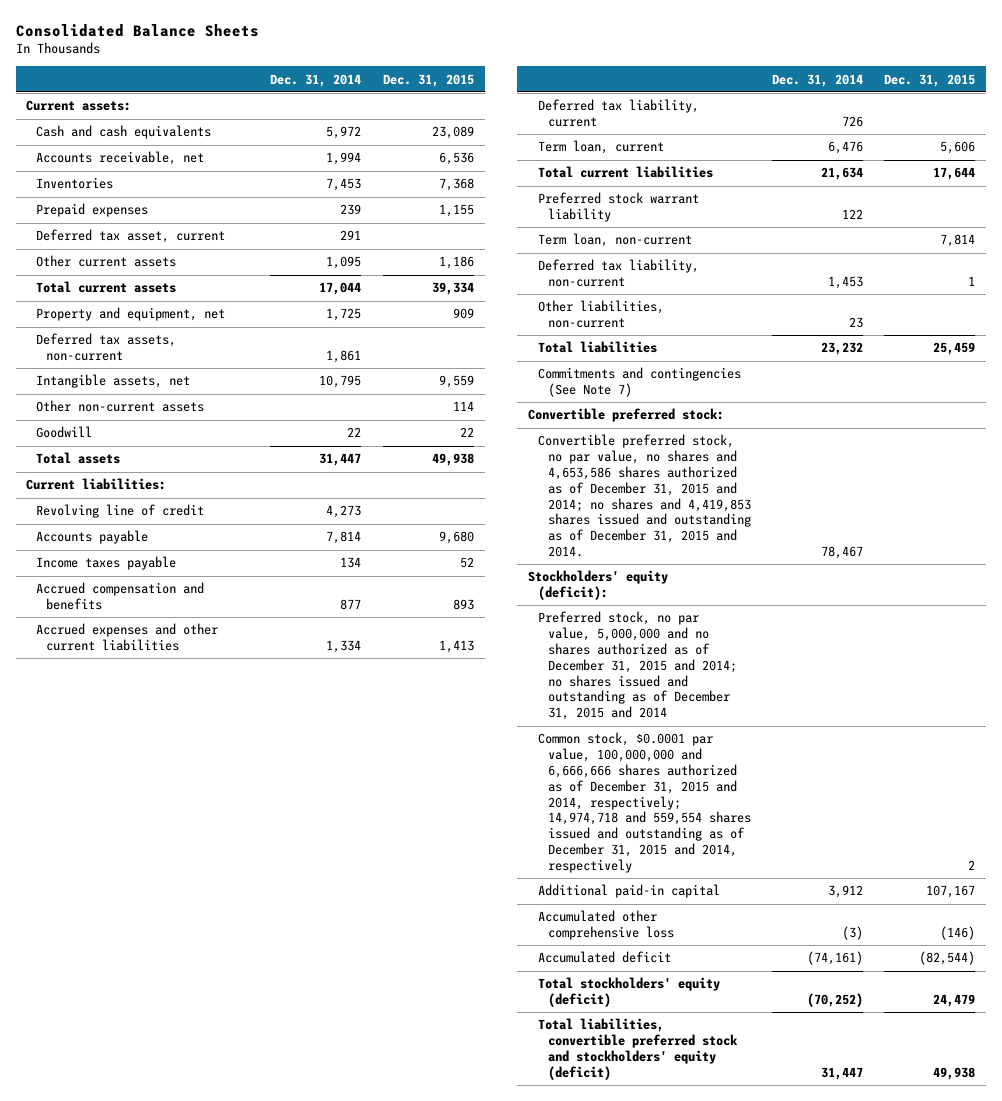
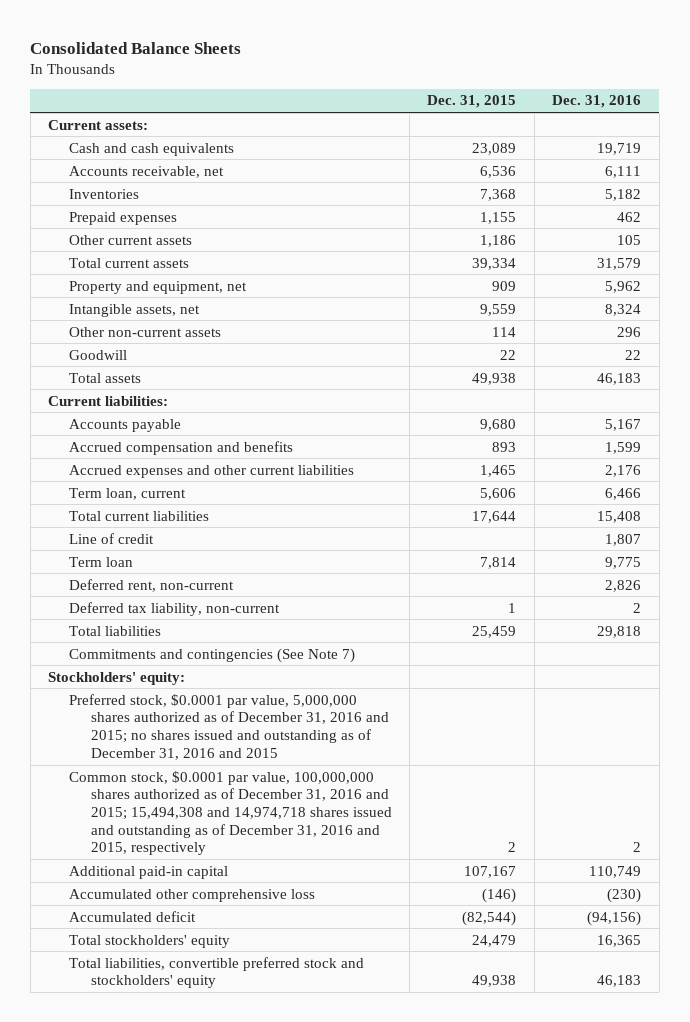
[270,73,362,87] Dec. 31, 2014 -> none
none -> [552,95,642,109] Dec. 31, 2016
[36,229,226,244] Deferred tax asset, current -> none
[36,333,177,362] Deferred tax assets, non-current -> none
[36,504,205,519] Revolving line of credit -> none
[36,556,177,571] Income taxes payable -> none
[537,99,699,128] Deferred tax liability, current -> none
[438,640,474,654] 1,413 -> [480,464,517,477] 1,465
[537,192,699,223] Preferred stock warrant liability -> none
none -> [69,532,155,544] Line of credit
[537,233,692,248] Term loan, non-current -> [69,556,134,567] Term loan
none -> [69,578,235,592] Deferred rent, non-current
[537,300,664,329] Other liabilities, non-current -> none
[527,408,724,423] Convertible preferred stock: -> none
[537,434,751,558] Convertible preferred stock, no par value, no shares and 4,653,586 shares authorized as of December 31, 2015 and 2014; no shares and 4,419,853 shares issued and outstanding as of December 31, 2015 and 2014. -> none
[527,570,668,601] Stockholders' equity (deficit): -> [48,671,186,685] Stockholders' equity:
[537,611,737,721] Preferred stock, no par value, 5,000,000 and no shares authorized as of December 31, 2015 and 2014; no shares issued and outstanding as of December 31, 2015 and 2014 -> [69,693,389,760] Preferred stock, $0.0001 par value, 5,000,000 shares authorized as of December 31, 2016 and 2015; no shares issued and outstanding as of December 31, 2016 and 2015
[537,732,751,873] Common stock, $0.0001 par value, 100,000,000 and 6,666,666 shares authorized as of December 31, 2015 and 2014, respectively; 14,974,718 and 559,554 shares issued and outstanding as of December 31, 2015 and 2014, respectively -> [69,770,392,856] Common stock, $0.0001 par value, 100,000,000 shares authorized as of December 31, 2016 and 2015; 15,494,308 and 14,974,718 shares issued and outstanding as of December 31, 2016 and 2015, respectively
[537,977,720,1008] Total stockholders' equity (deficit) -> [69,934,231,948] Total stockholders' equity
[537,1018,738,1080] Total liabilities, convertible preferred stock and stockholders' equity (deficit) -> [69,956,365,989] Total liabilities, convertible preferred stock and stockholders' equity

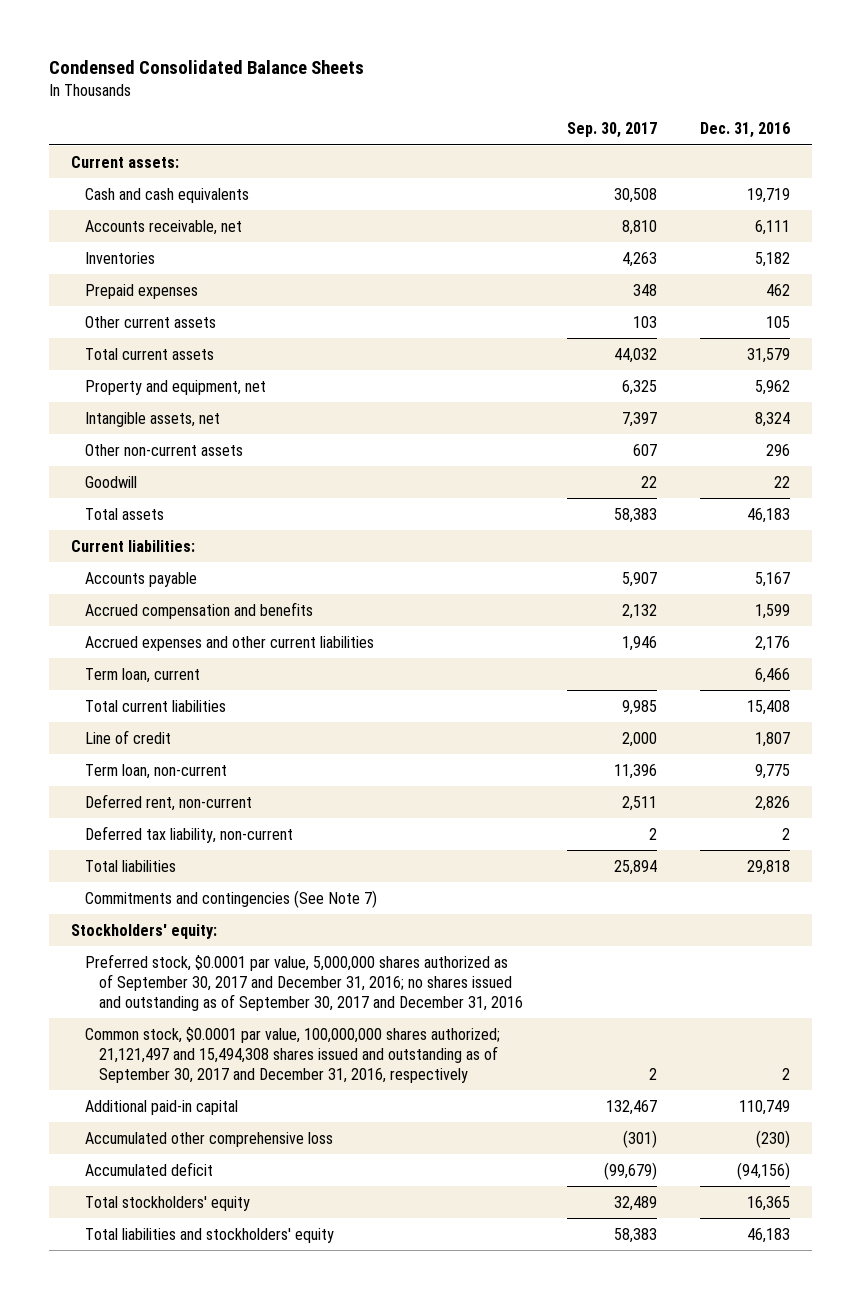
[30,41,242,54] Consolidated Balance Sheets -> [49,60,365,75] Condensed Consolidated Balance Sheets
[427,95,517,109] Dec. 31, 2015 -> none
none -> [566,122,657,139] Sep. 30, 2017
[69,556,134,567] Term loan -> [85,763,228,779] Term loan, non-current
[69,693,389,760] Preferred stock, $0.0001 par value, 5,000,000 shares authorized as of December 31, 2016 and 2015; no shares issued and outstanding as of December 31, 2016 and 2015 -> [85,953,523,1011] Preferred stock, $0.0001 par value, 5,000,000 shares authorized as of September 30, 2017 and December 31, 2016; no shares issued and outstanding as of September 30, 2017 and December 31, 2016
[69,770,392,856] Common stock, $0.0001 par value, 100,000,000 shares authorized as of December 31, 2016 and 2015; 15,494,308 and 14,974,718 shares issued and outstanding as of December 31, 2016 and 2015, respectively -> [85,1026,501,1083] Common stock, $0.0001 par value, 100,000,000 shares authorized; 21,121,497 and 15,494,308 shares issued and outstanding as of September 30, 2017 and December 31, 2016, respectively
[69,956,365,989] Total liabilities, convertible preferred stock and stockholders' equity -> [85,1227,335,1243] Total liabilities and stockholders' equity

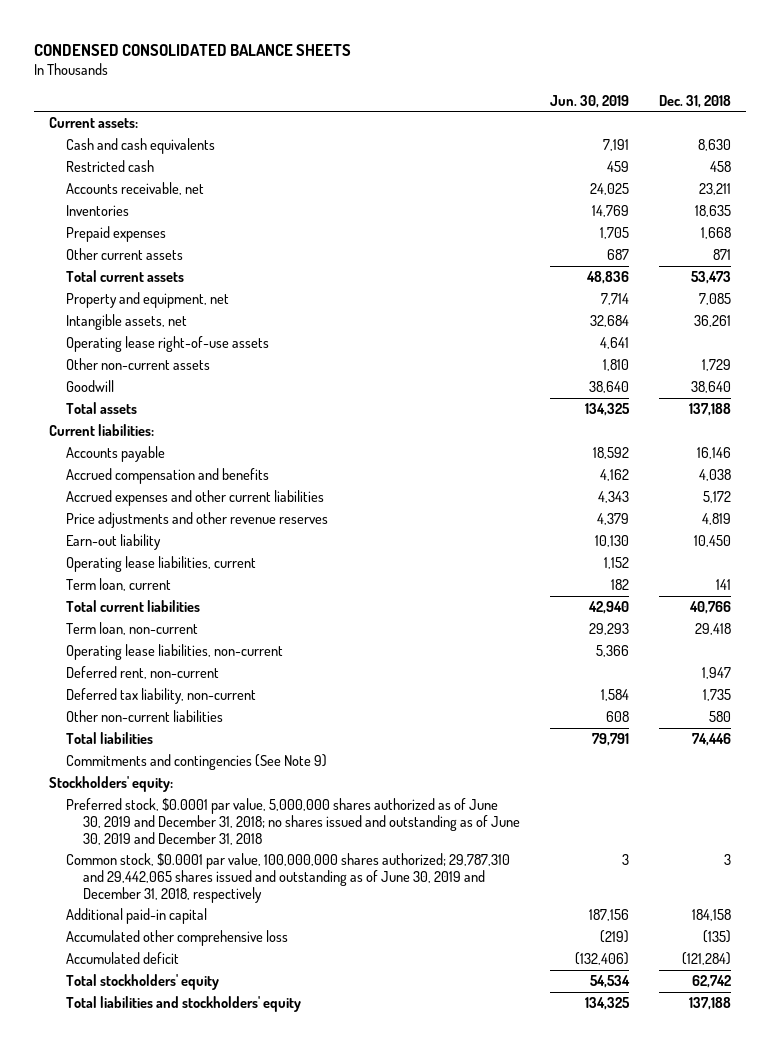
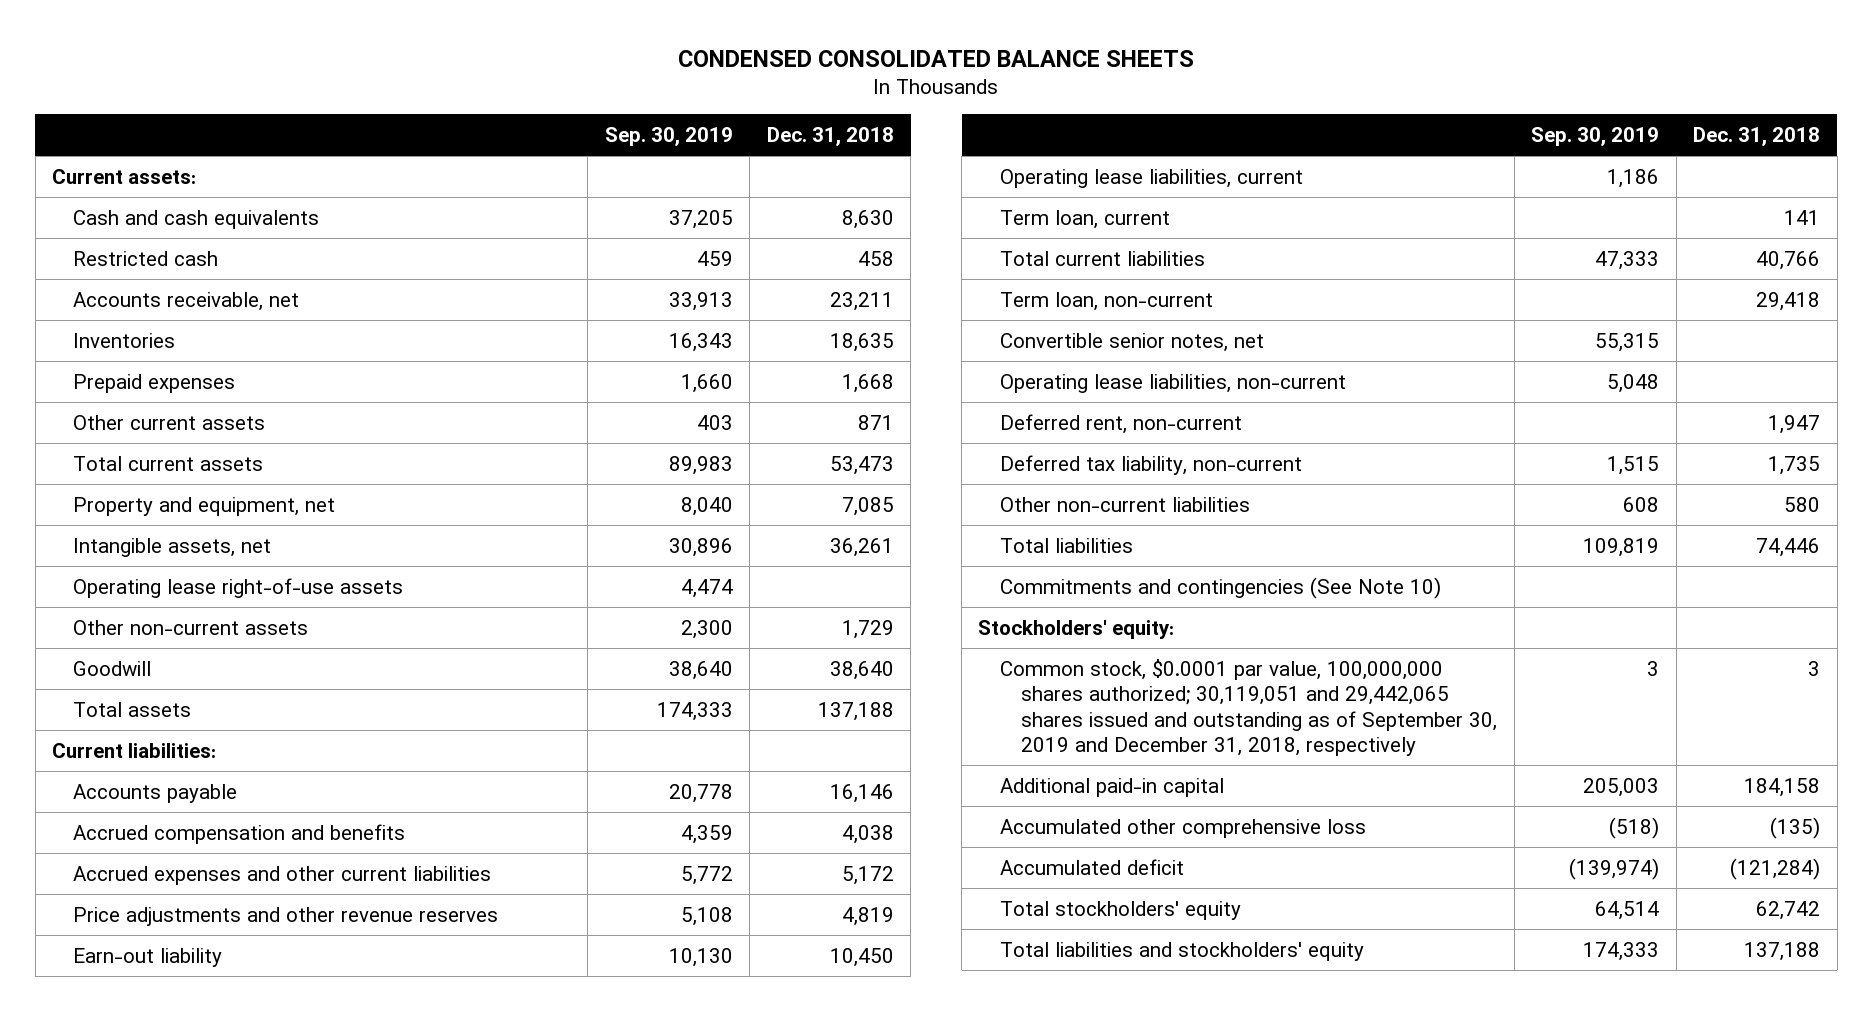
[549,94,629,108] Jun. 30, 2019 -> none
none -> [604,127,733,147] Sep. 30, 2019
none -> [999,332,1264,352] Convertible senior notes, net
[65,754,327,771] Commitments and contingencies (See Note 9) -> [999,576,1441,599] Commitments and contingencies (See Note 10)
[65,798,521,845] Preferred stock, $0.0001 par value, 5,000,000 shares authorized as of June 30, 2019 and December 31, 2018; no shares issued and outstanding as of June 30, 2019 and December 31, 2018 -> none
[65,853,510,903] Common stock, $0.0001 par value, 100,000,000 shares authorized; 29,787,310 and 29,442,065 shares issued and outstanding as of June 30, 2019 and December 31, 2018, respectively -> [999,658,1498,757] Common stock, $0.0001 par value, 100,000,000 shares authorized; 30,119,051 and 29,442,065 shares issued and outstanding as of September 30, 2019 and December 31, 2018, respectively

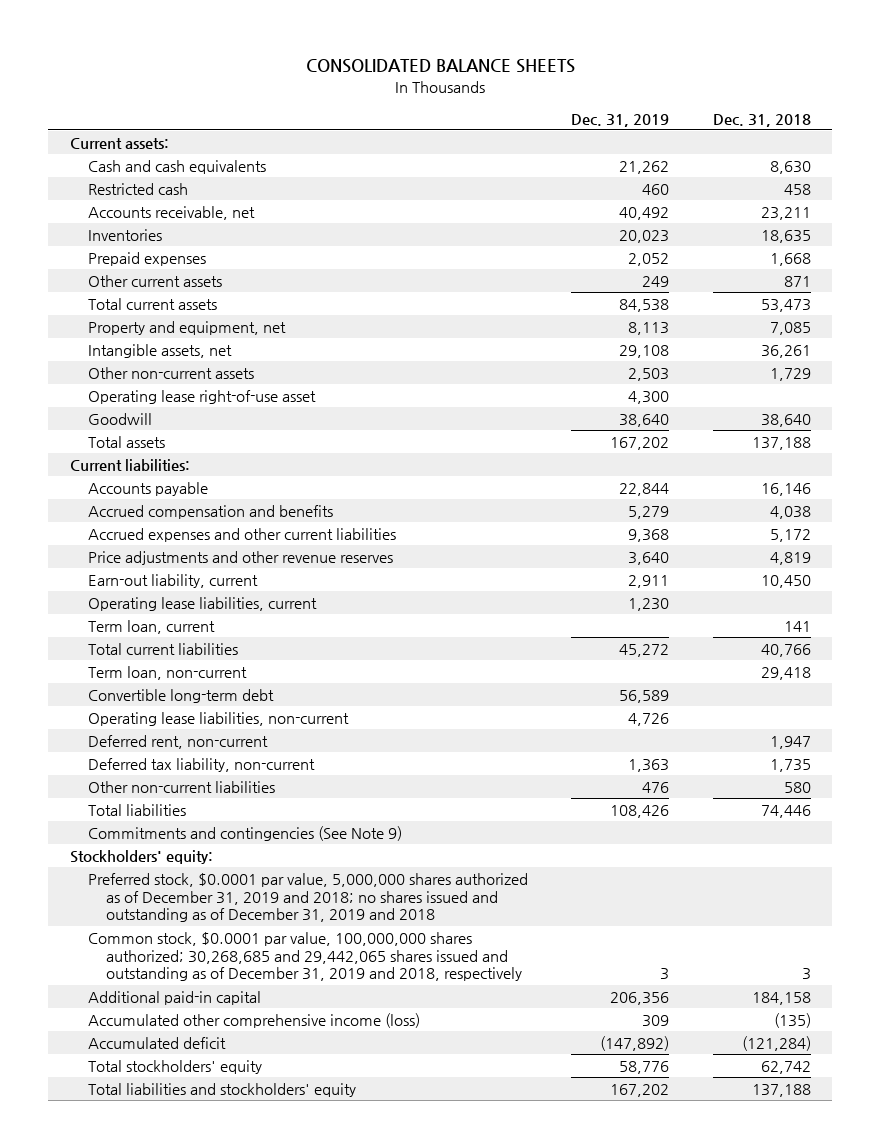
[678,49,1195,67] CONDENSED CONSOLIDATED BALANCE SHEETS -> [306,59,576,74] CONSOLIDATED BALANCE SHEETS
[604,127,733,147] Sep. 30, 2019 -> none
none -> [571,113,670,127] Dec. 31, 2019
[73,577,404,598] Operating lease right-of-use assets -> none
none -> [87,389,316,404] Operating lease right-of-use asset
[73,947,223,967] Earn-out liability -> [87,573,258,588] Earn-out liability, current
[999,332,1264,352] Convertible senior notes, net -> [87,688,274,703] Convertible long-term debt
[999,576,1441,599] Commitments and contingencies (See Note 10) -> [87,825,402,841] Commitments and contingencies (See Note 9)
none -> [87,872,528,923] Preferred stock, $0.0001 par value, 5,000,000 shares authorized as of December 31, 2019 and 2018; no shares issued and outstanding as of December 31, 2019 and 2018
[999,658,1498,757] Common stock, $0.0001 par value, 100,000,000 shares authorized; 30,119,051 and 29,442,065 shares issued and outstanding as of September 30, 2019 and December 31, 2018, respectively -> [87,931,522,982] Common stock, $0.0001 par value, 100,000,000 shares authorized; 30,268,685 and 29,442,065 shares issued and outstanding as of December 31, 2019 and 2018, respectively
[999,818,1366,838] Accumulated other comprehensive loss -> [87,1012,420,1028] Accumulated other comprehensive income (loss)

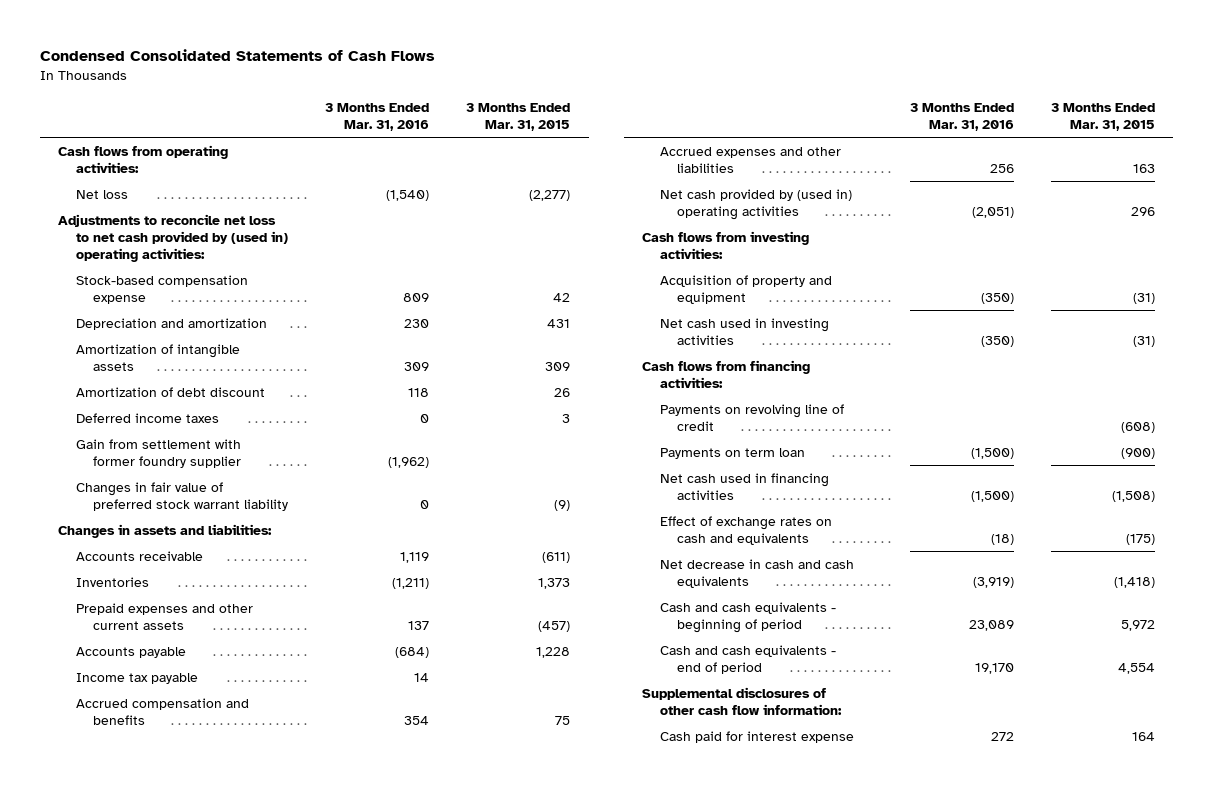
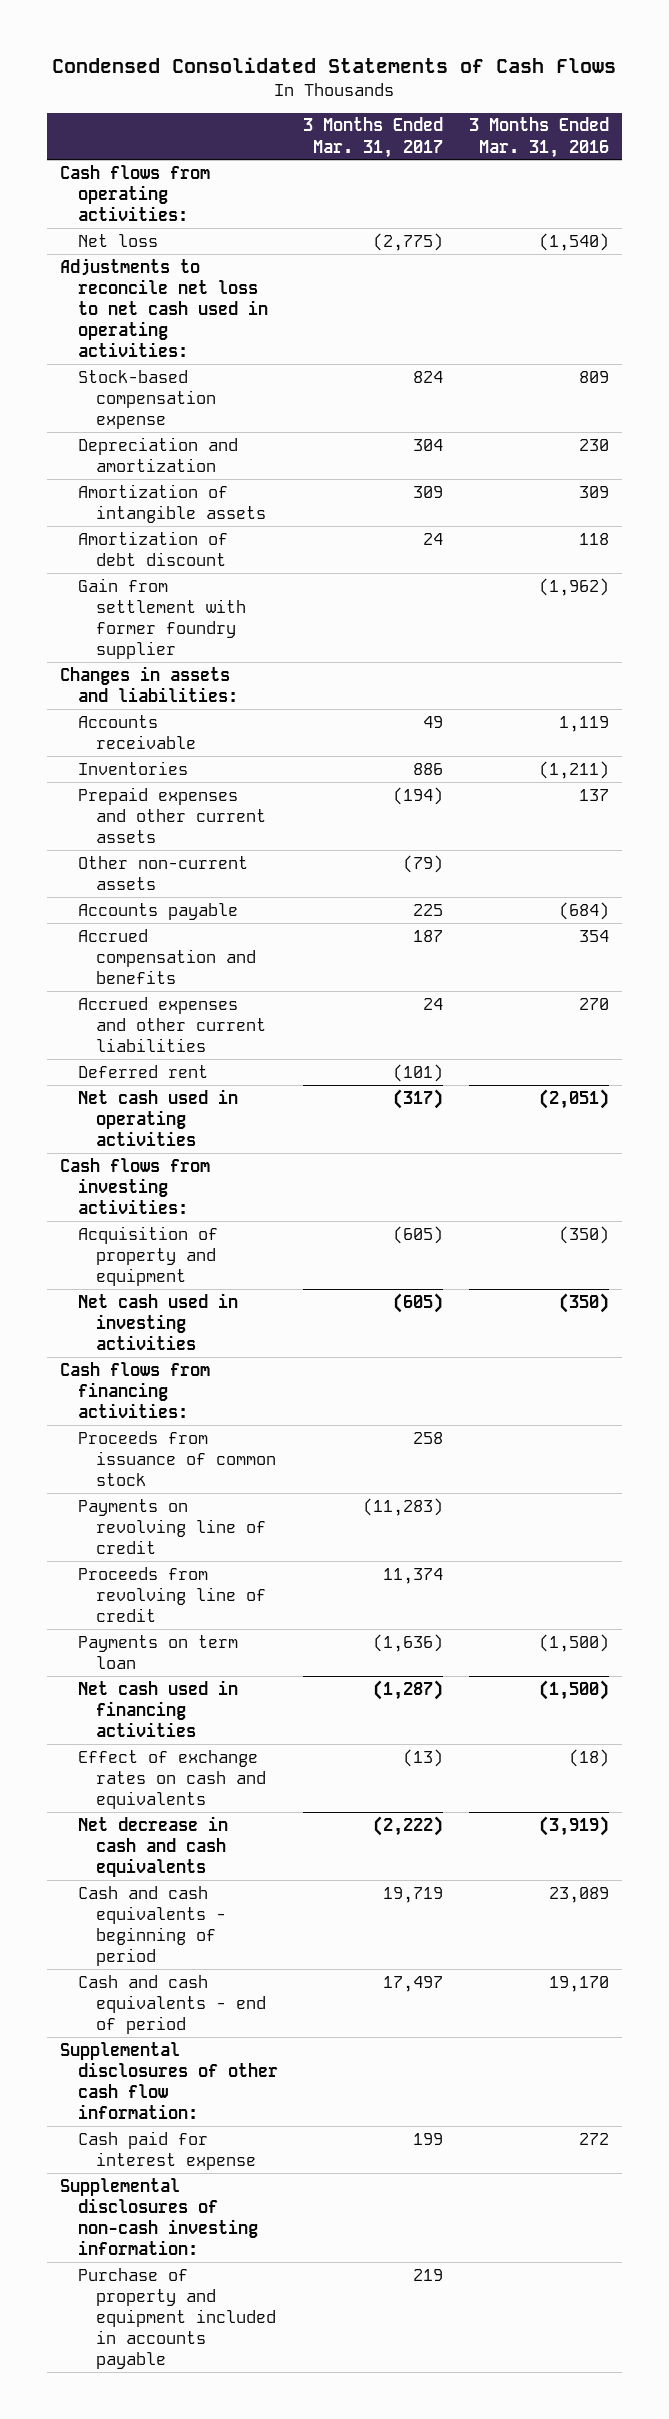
[466,103,571,131] 3 Months Ended Mar. 31, 2015 -> none
none -> [303,117,444,158] 3 Months Ended Mar. 31, 2017
[58,213,288,262] Adjustments to reconcile net loss to net cash provided by (used in) operating activities: -> [59,257,268,358] Adjustments to reconcile net loss to net cash used in operating activities:
[75,412,219,423] Deferred income taxes -> none
[75,481,289,511] Changes in fair value of preferred stock warrant liability -> none
none -> [77,855,248,890] Other non-current assets
[75,672,198,684] Income tax payable -> none
[659,146,841,173] Accrued expenses and other liabilities -> [77,996,266,1053] Accrued expenses and other current liabilities
[989,163,1014,173] 256 -> [578,997,609,1010] 270
none -> [77,1064,208,1078] Deferred rent
[659,188,852,220] Net cash provided by (used in) operating activities -> [77,1088,238,1147] Net cash used in operating activities
none -> [77,1430,276,1487] Proceeds from issuance of common stock
none -> [77,1566,266,1623] Proceeds from revolving line of credit
none -> [59,2177,258,2256] Supplemental disclosures of non-cash investing information:
none -> [77,2267,276,2370] Purchase of property and equipment included in accounts payable

